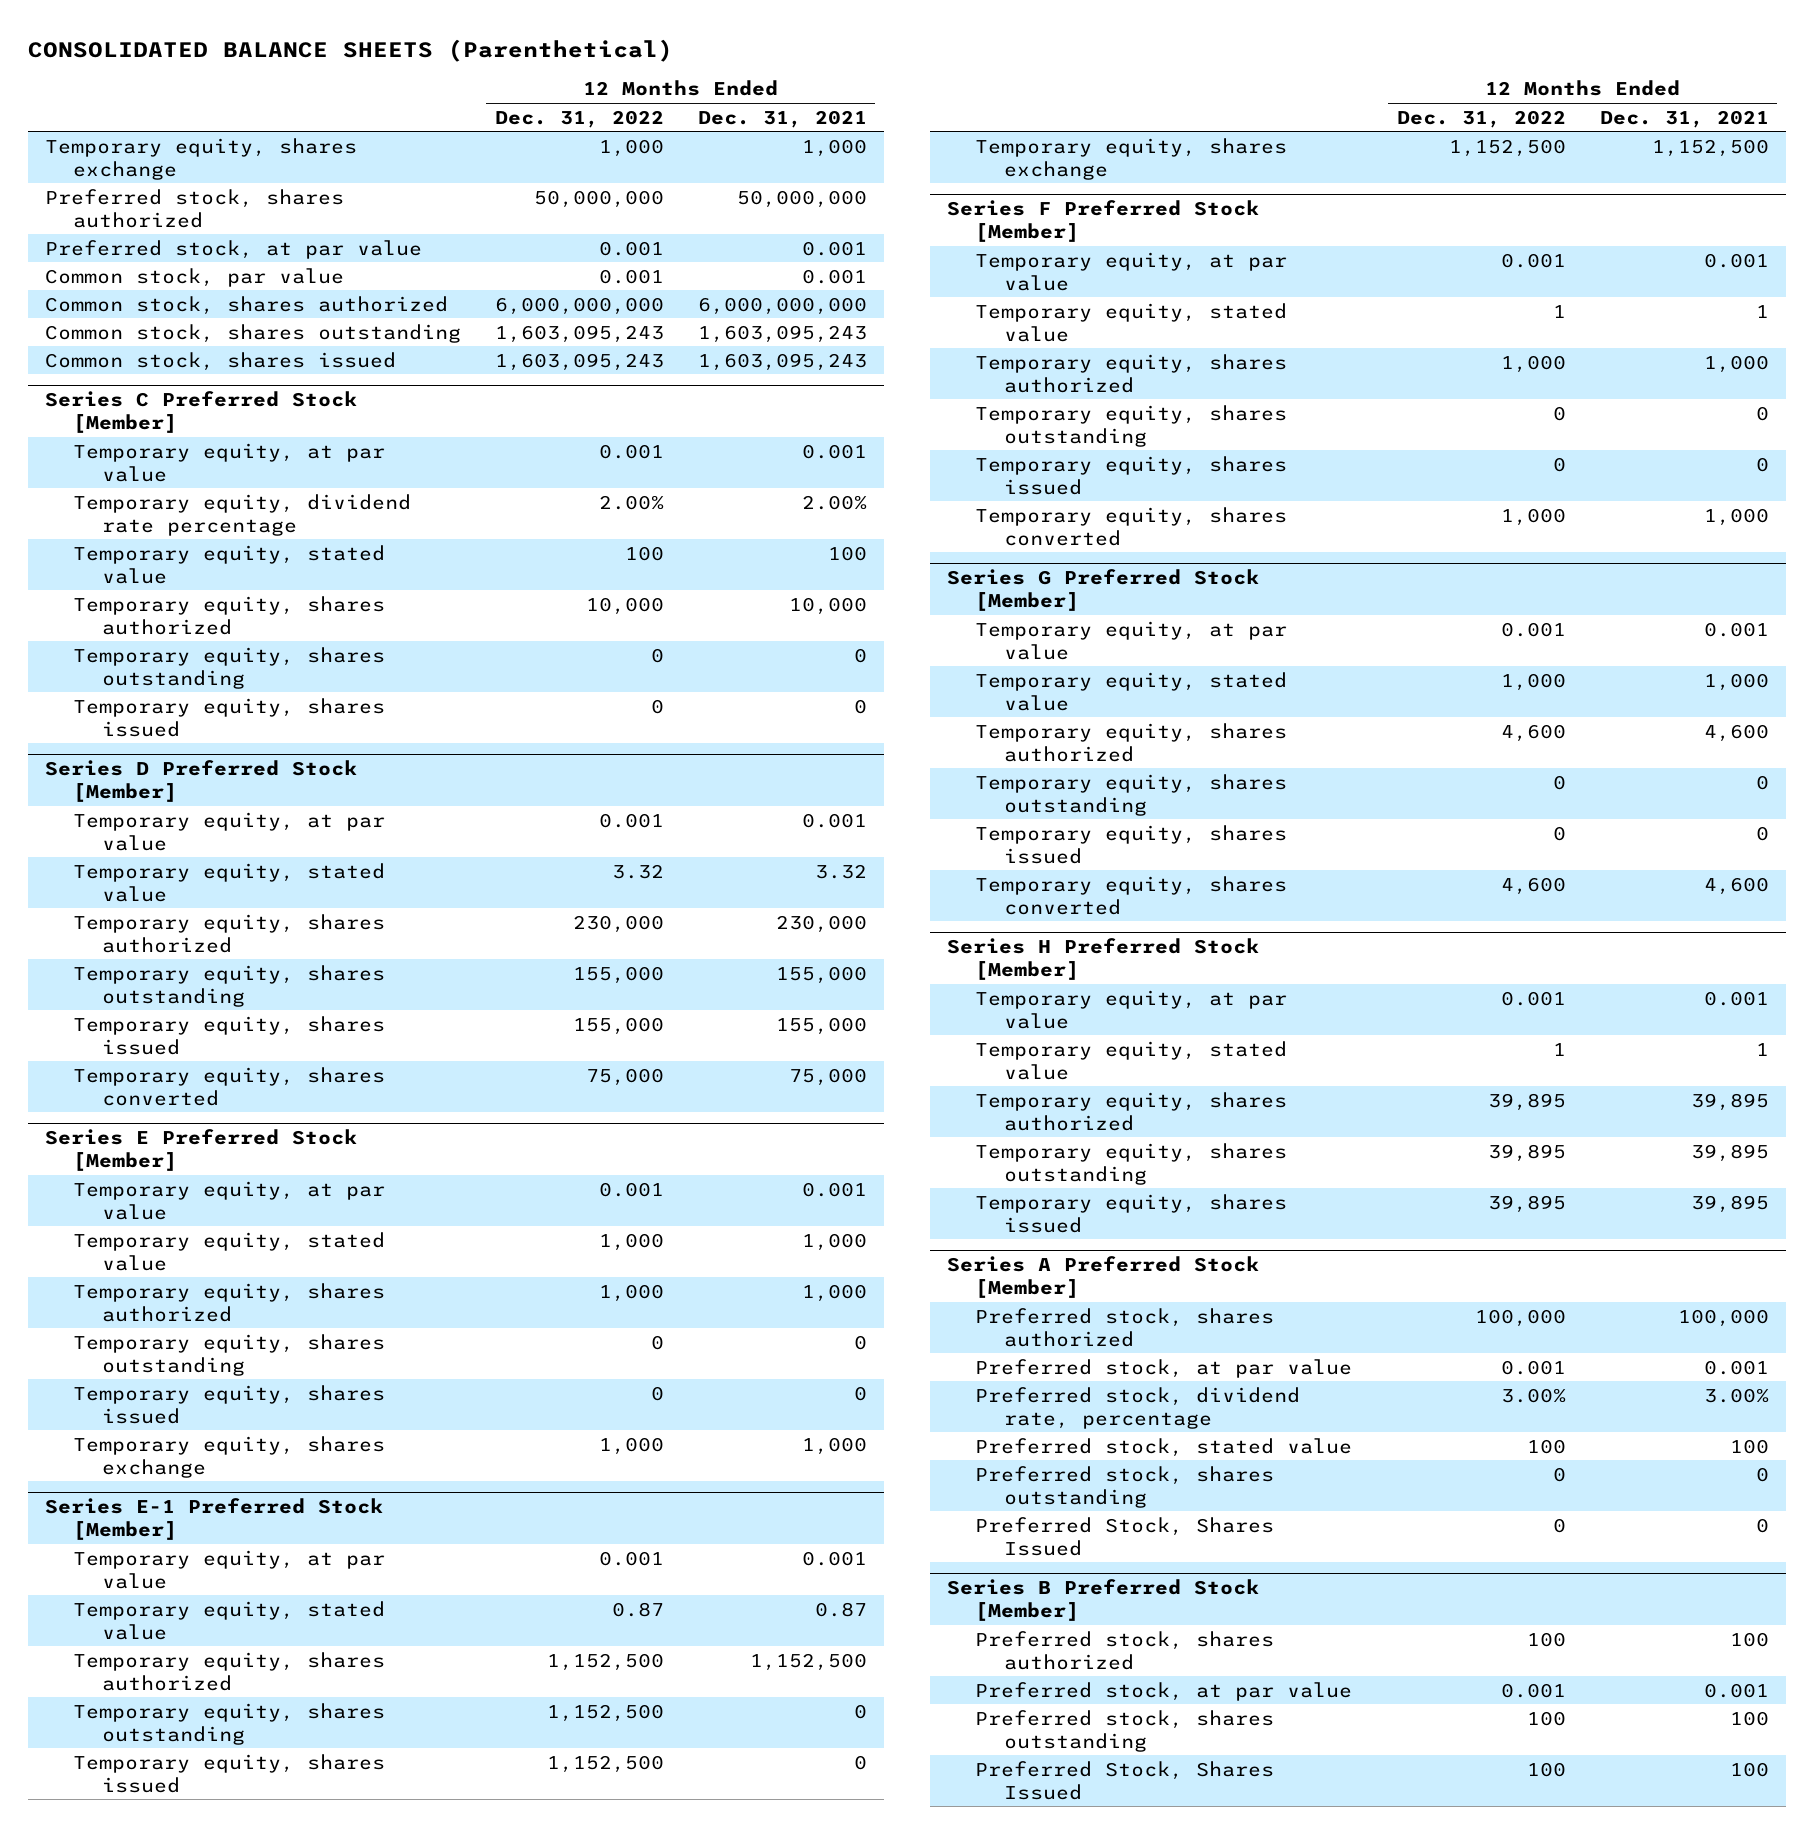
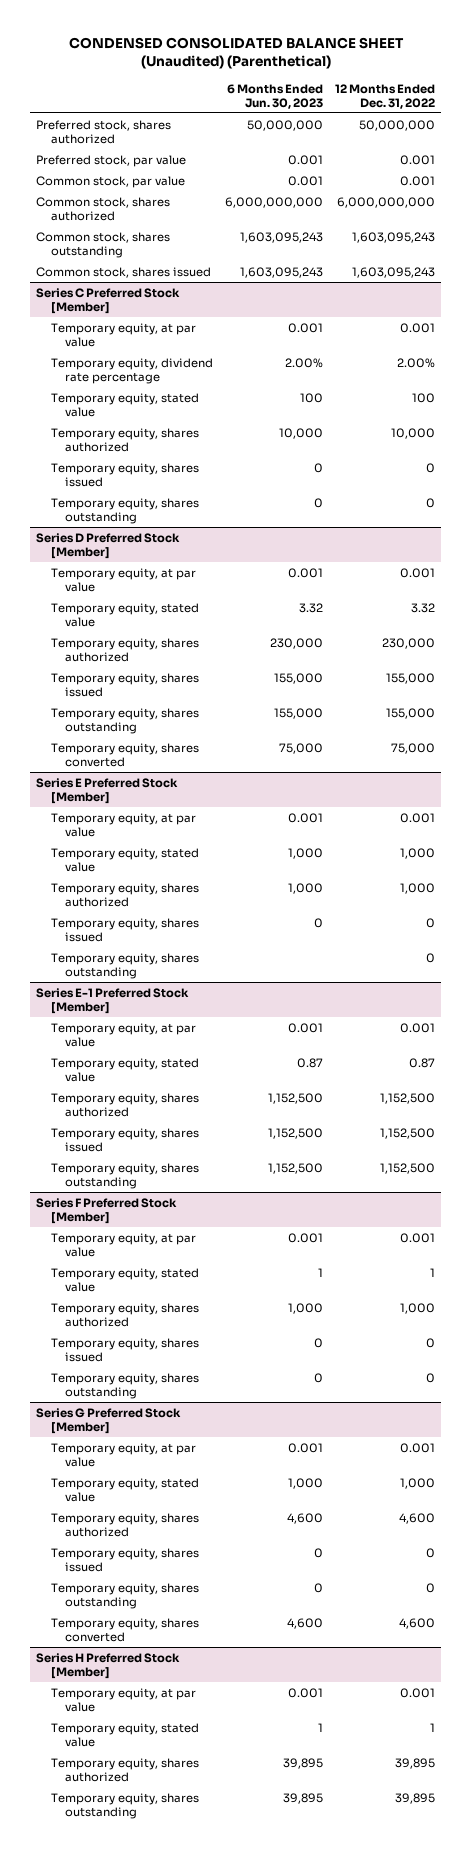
[27,38,673,62] CONSOLIDATED BALANCE SHEETS (Parenthetical) -> [68,37,404,70] CONDENSED CONSOLIDATED BALANCE SHEET (Unaudited) (Parenthetical)
[697,109,867,128] Dec. 31, 2021 -> none
none -> [226,83,323,109] 6 Months Ended Jun. 30, 2023
[44,137,357,180] Temporary equity, shares exchange -> none
[44,239,422,259] Preferred stock, at par value -> [36,154,187,167] Preferred stock, par value
[73,646,386,689] Temporary equity, shares outstanding -> [50,497,199,524] Temporary equity, shares outstanding
[73,964,386,1007] Temporary equity, shares outstanding -> [50,707,199,734] Temporary equity, shares outstanding
[73,1435,386,1478] Temporary equity, shares exchange -> none
[73,1333,386,1376] Temporary equity, shares outstanding -> [50,952,199,979] Temporary equity, shares outstanding
[975,137,1288,180] Temporary equity, shares exchange -> none
[73,1702,386,1745] Temporary equity, shares outstanding -> [50,1162,199,1189] Temporary equity, shares outstanding
[975,506,1288,546] Temporary equity, shares converted -> none
[975,404,1288,447] Temporary equity, shares outstanding -> [50,1372,199,1399] Temporary equity, shares outstanding
[975,773,1288,816] Temporary equity, shares outstanding -> [50,1582,199,1609] Temporary equity, shares outstanding
[975,1193,1288,1233] Temporary equity, shares issued -> none
[946,1256,1259,1299] Series A Preferred Stock [Member] -> none
[975,1307,1275,1347] Preferred stock, shares authorized -> none
[975,1358,1353,1378] Preferred stock, at par value -> none
[975,1386,1301,1429] Preferred stock, dividend rate, percentage -> none
[975,1437,1353,1457] Preferred stock, stated value -> none
[975,1465,1275,1508] Preferred stock, shares outstanding -> none
[975,1516,1275,1556] Preferred Stock, Shares Issued -> none
[946,1579,1259,1622] Series B Preferred Stock [Member] -> none
[975,1630,1275,1670] Preferred stock, shares authorized -> none
[975,1681,1353,1701] Preferred stock, at par value -> none
[975,1709,1275,1752] Preferred stock, shares outstanding -> none
[975,1760,1275,1800] Preferred Stock, Shares Issued -> none

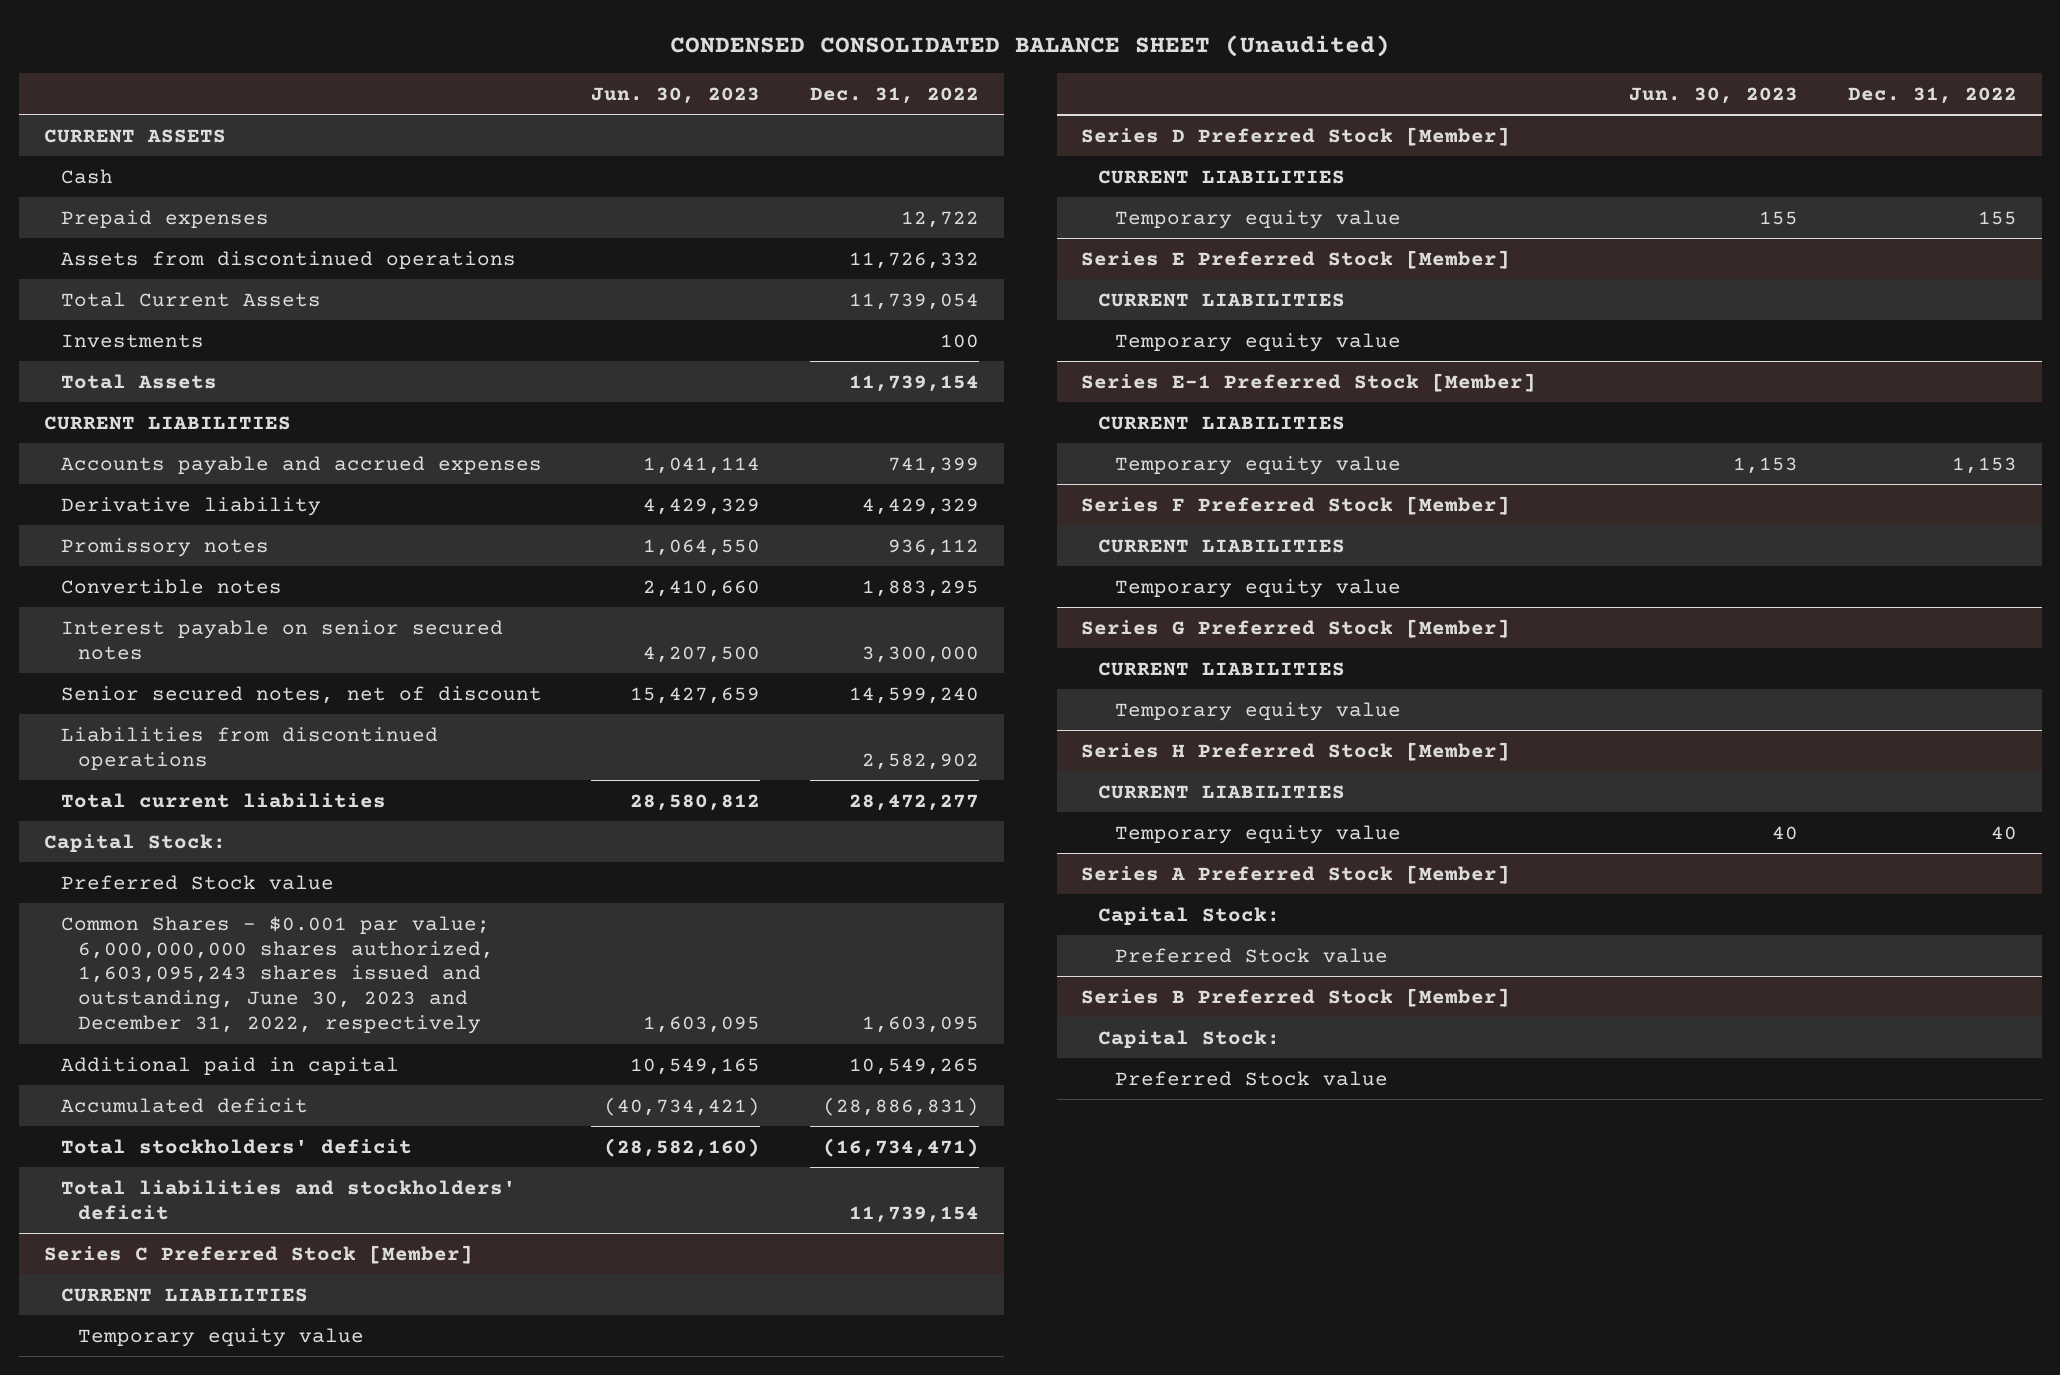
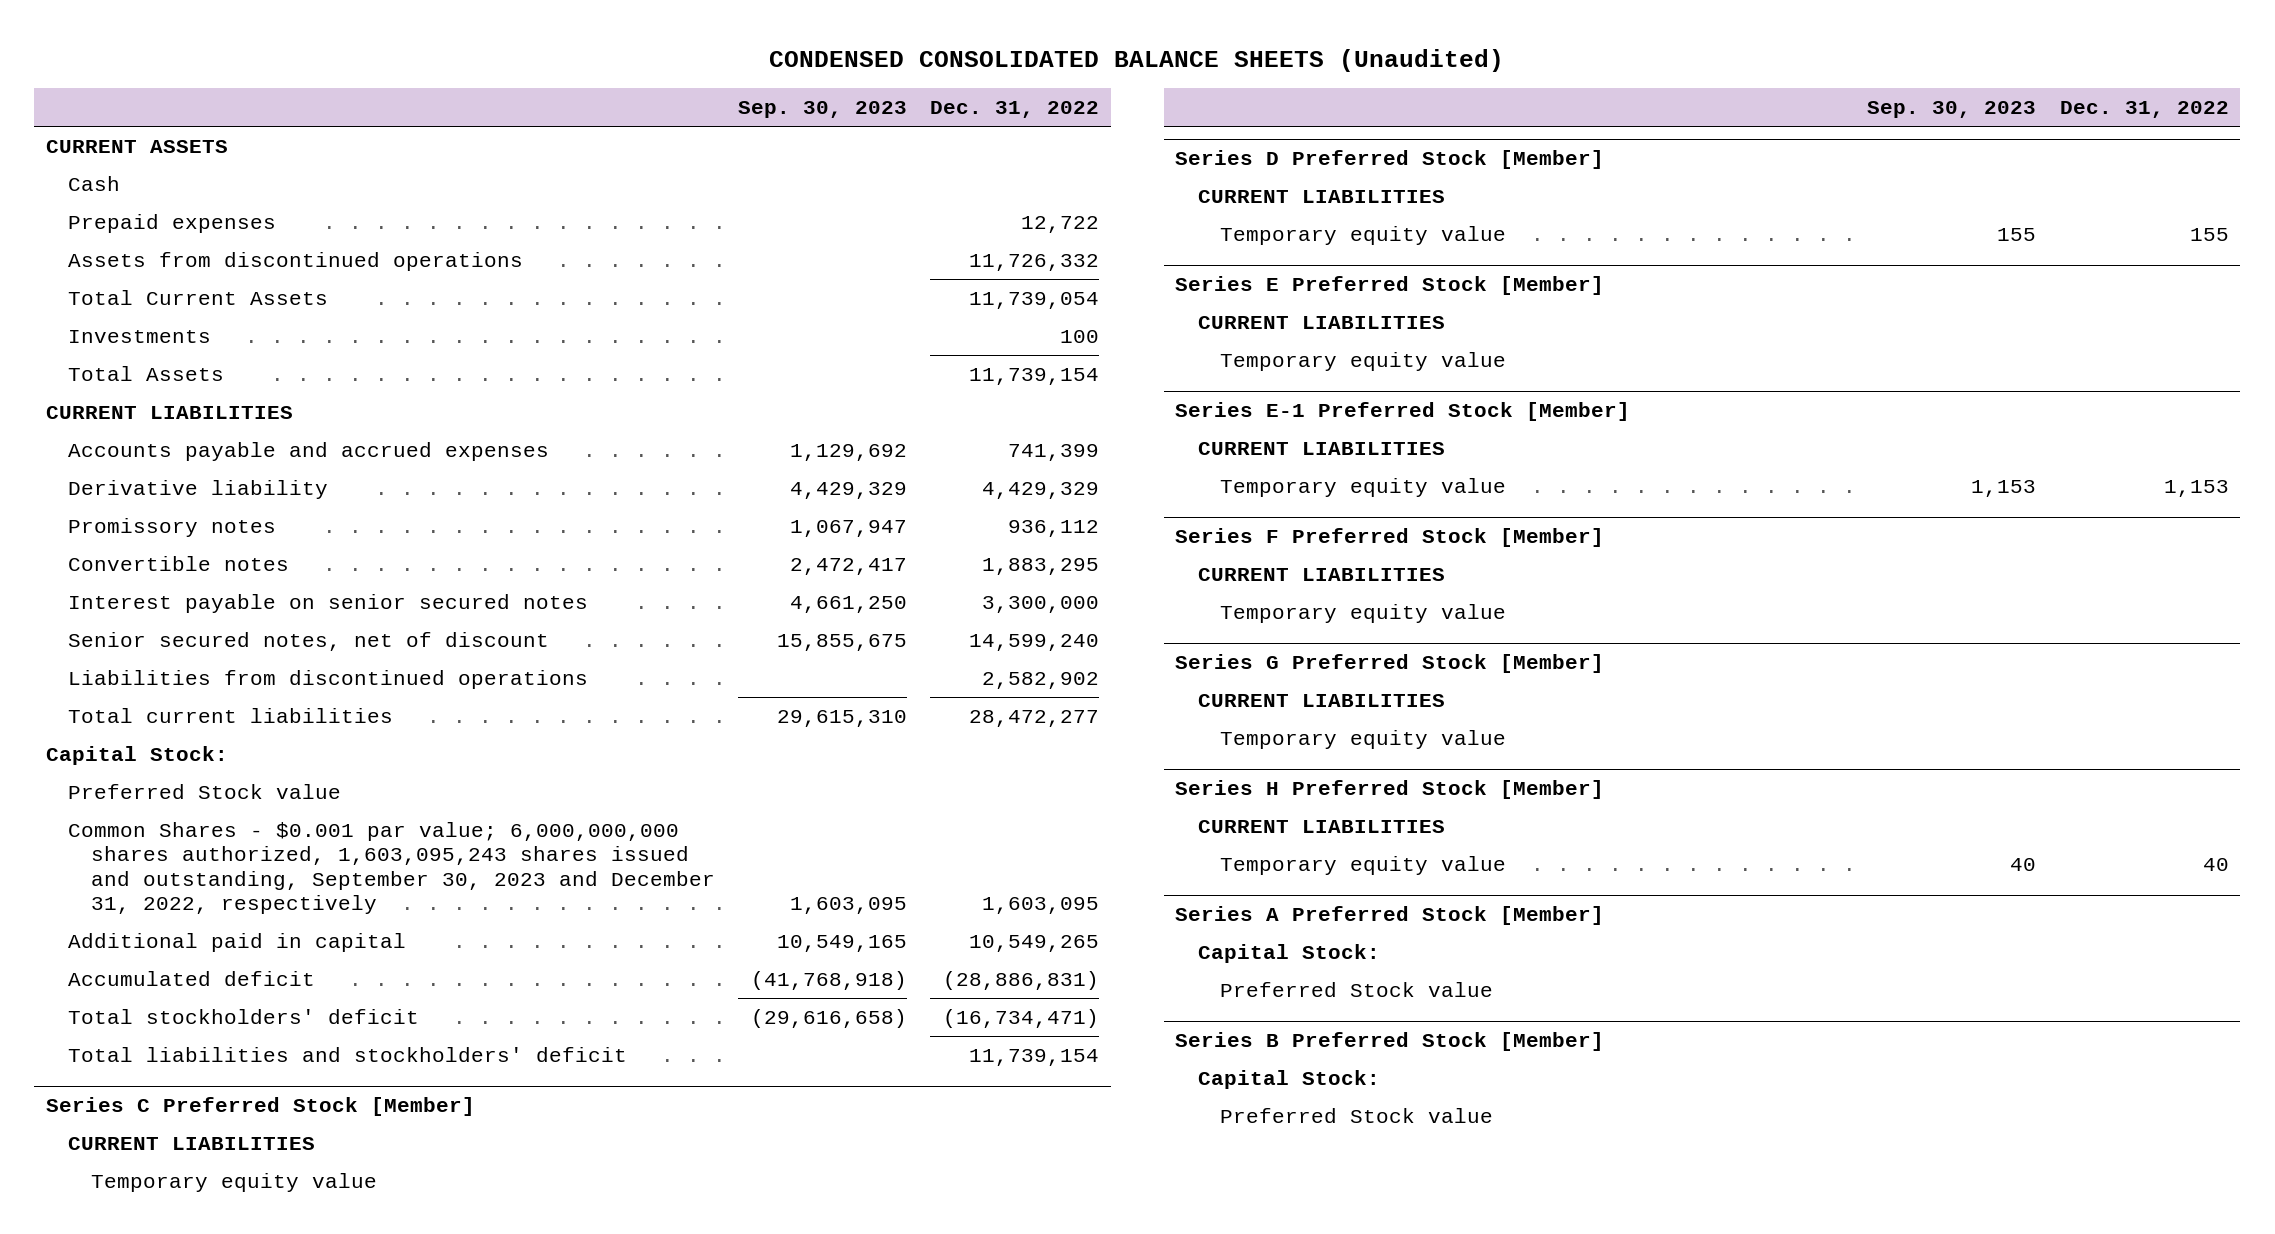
[670,34,1391,57] CONDENSED CONSOLIDATED BALANCE SHEET (Unaudited) -> [769,49,1505,73] CONDENSED CONSOLIDATED BALANCE SHEETS (Unaudited)
[591,86,761,104] Jun. 30, 2023 -> none
none -> [738,101,908,119] Sep. 30, 2023
[60,915,494,1035] Common Shares - $0.001 par value; 6,000,000,000 shares authorized, 1,603,095,243 shares issued and outstanding, June 30, 2023 and December 31, 2022, respectively -> [68,821,715,915] Common Shares - $0.001 par value; 6,000,000,000 shares authorized, 1,603,095,243 shares issued and outstanding, September 30, 2023 and December 31, 2022, respectively

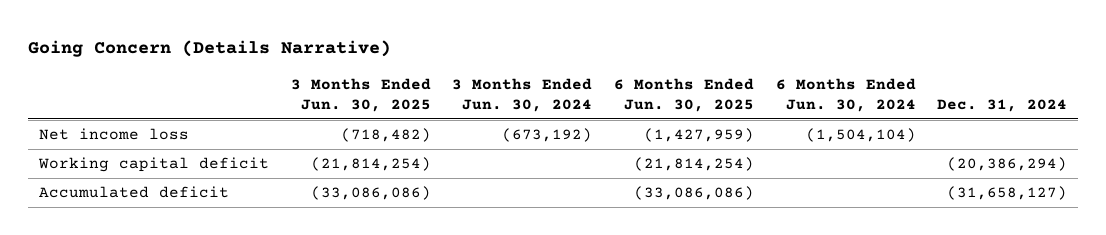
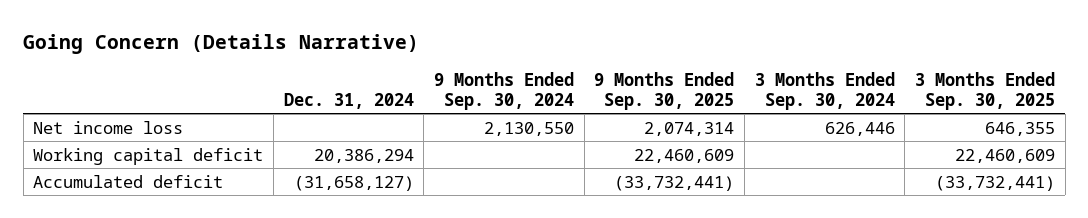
[290,77,431,112] 3 Months Ended Jun. 30, 2025 -> none
[452,77,593,112] 3 Months Ended Jun. 30, 2024 -> none
[613,77,754,112] 6 Months Ended Jun. 30, 2025 -> none
[775,77,916,112] 6 Months Ended Jun. 30, 2024 -> none
none -> [433,71,574,110] 9 Months Ended Sep. 30, 2024
none -> [594,71,735,110] 9 Months Ended Sep. 30, 2025
none -> [754,71,895,110] 3 Months Ended Sep. 30, 2024
none -> [915,71,1056,110] 3 Months Ended Sep. 30, 2025
[947,157,1068,172] (20,386,294) -> [313,148,414,163] 20,386,294

